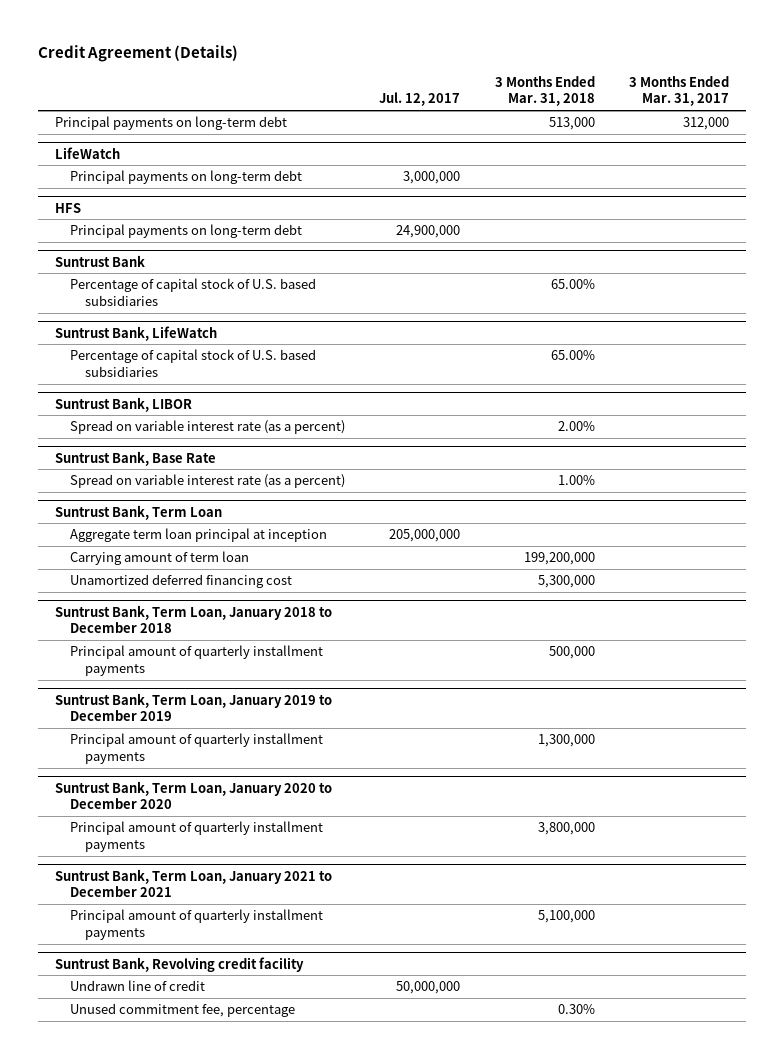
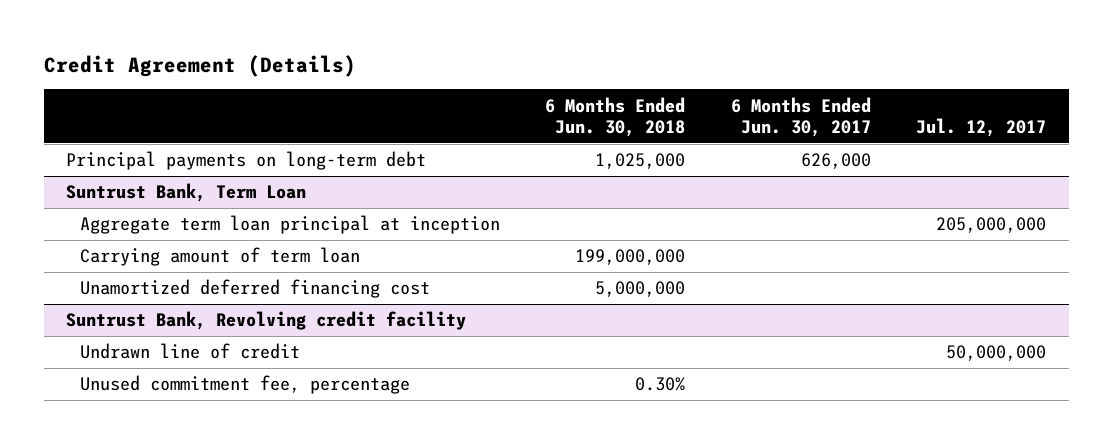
[494,75,595,107] 3 Months Ended Mar. 31, 2018 -> none
[629,75,730,107] 3 Months Ended Mar. 31, 2017 -> none
none -> [545,96,686,138] 6 Months Ended Jun. 30, 2018
none -> [730,96,871,138] 6 Months Ended Jun. 30, 2017
[54,146,120,159] LifeWatch -> none
[69,170,302,185] Principal payments on long-term debt -> none
[54,202,81,213] HFS -> none
[69,224,302,239] Principal payments on long-term debt -> none
[54,254,145,267] Suntrust Bank -> none
[69,278,316,306] Percentage of capital stock of U.S. based subsidiaries -> none
[54,325,217,341] Suntrust Bank, LifeWatch -> none
[69,349,316,377] Percentage of capital stock of U.S. based subsidiaries -> none
[54,396,192,412] Suntrust Bank, LIBOR -> none
[69,420,345,435] Spread on variable interest rate (as a percent) -> none
[54,450,216,466] Suntrust Bank, Base Rate -> none
[69,474,345,489] Spread on variable interest rate (as a percent) -> none
[54,604,332,634] Suntrust Bank, Term Loan, January 2018 to December 2018 -> none
[69,645,323,676] Principal amount of quarterly installment payments -> none
[54,692,332,722] Suntrust Bank, Term Loan, January 2019 to December 2019 -> none
[69,733,323,764] Principal amount of quarterly installment payments -> none
[54,780,332,810] Suntrust Bank, Term Loan, January 2020 to December 2020 -> none
[69,821,323,852] Principal amount of quarterly installment payments -> none
[54,868,332,898] Suntrust Bank, Term Loan, January 2021 to December 2021 -> none
[69,909,323,940] Principal amount of quarterly installment payments -> none

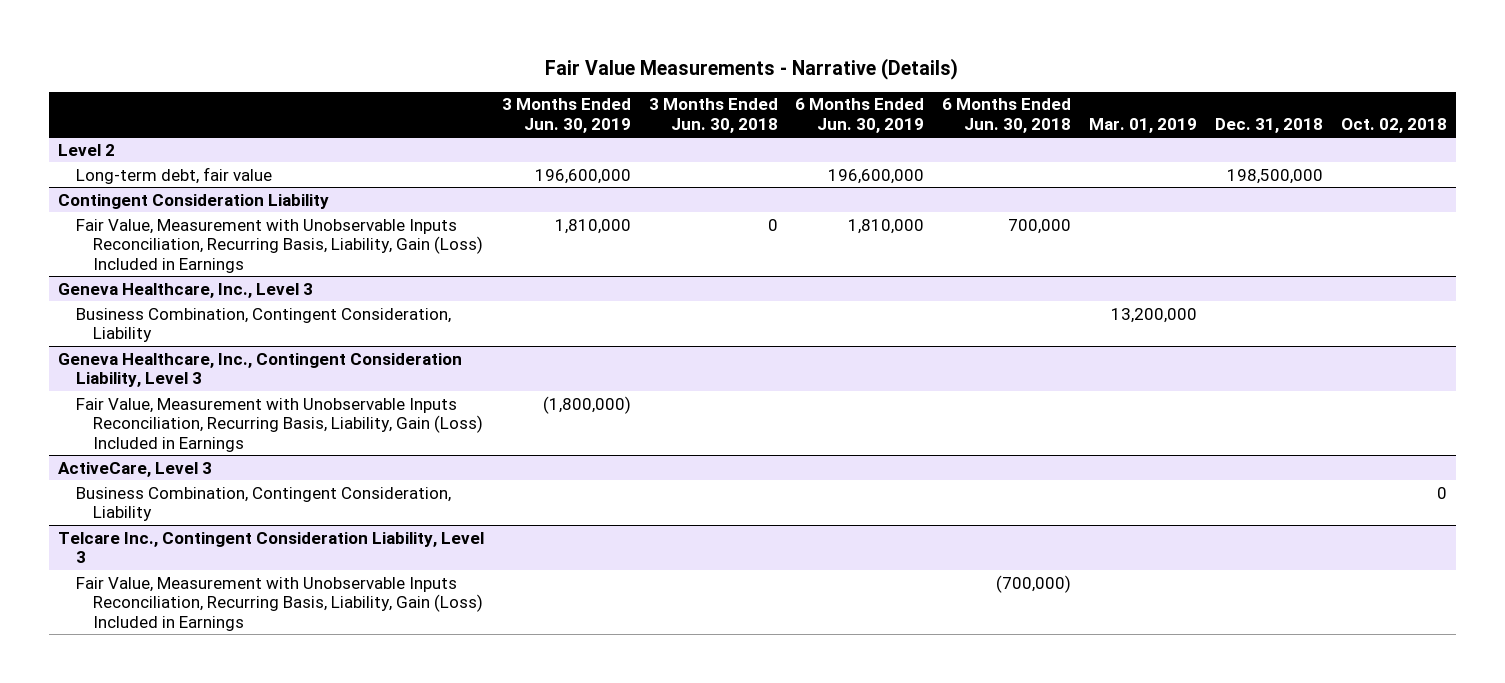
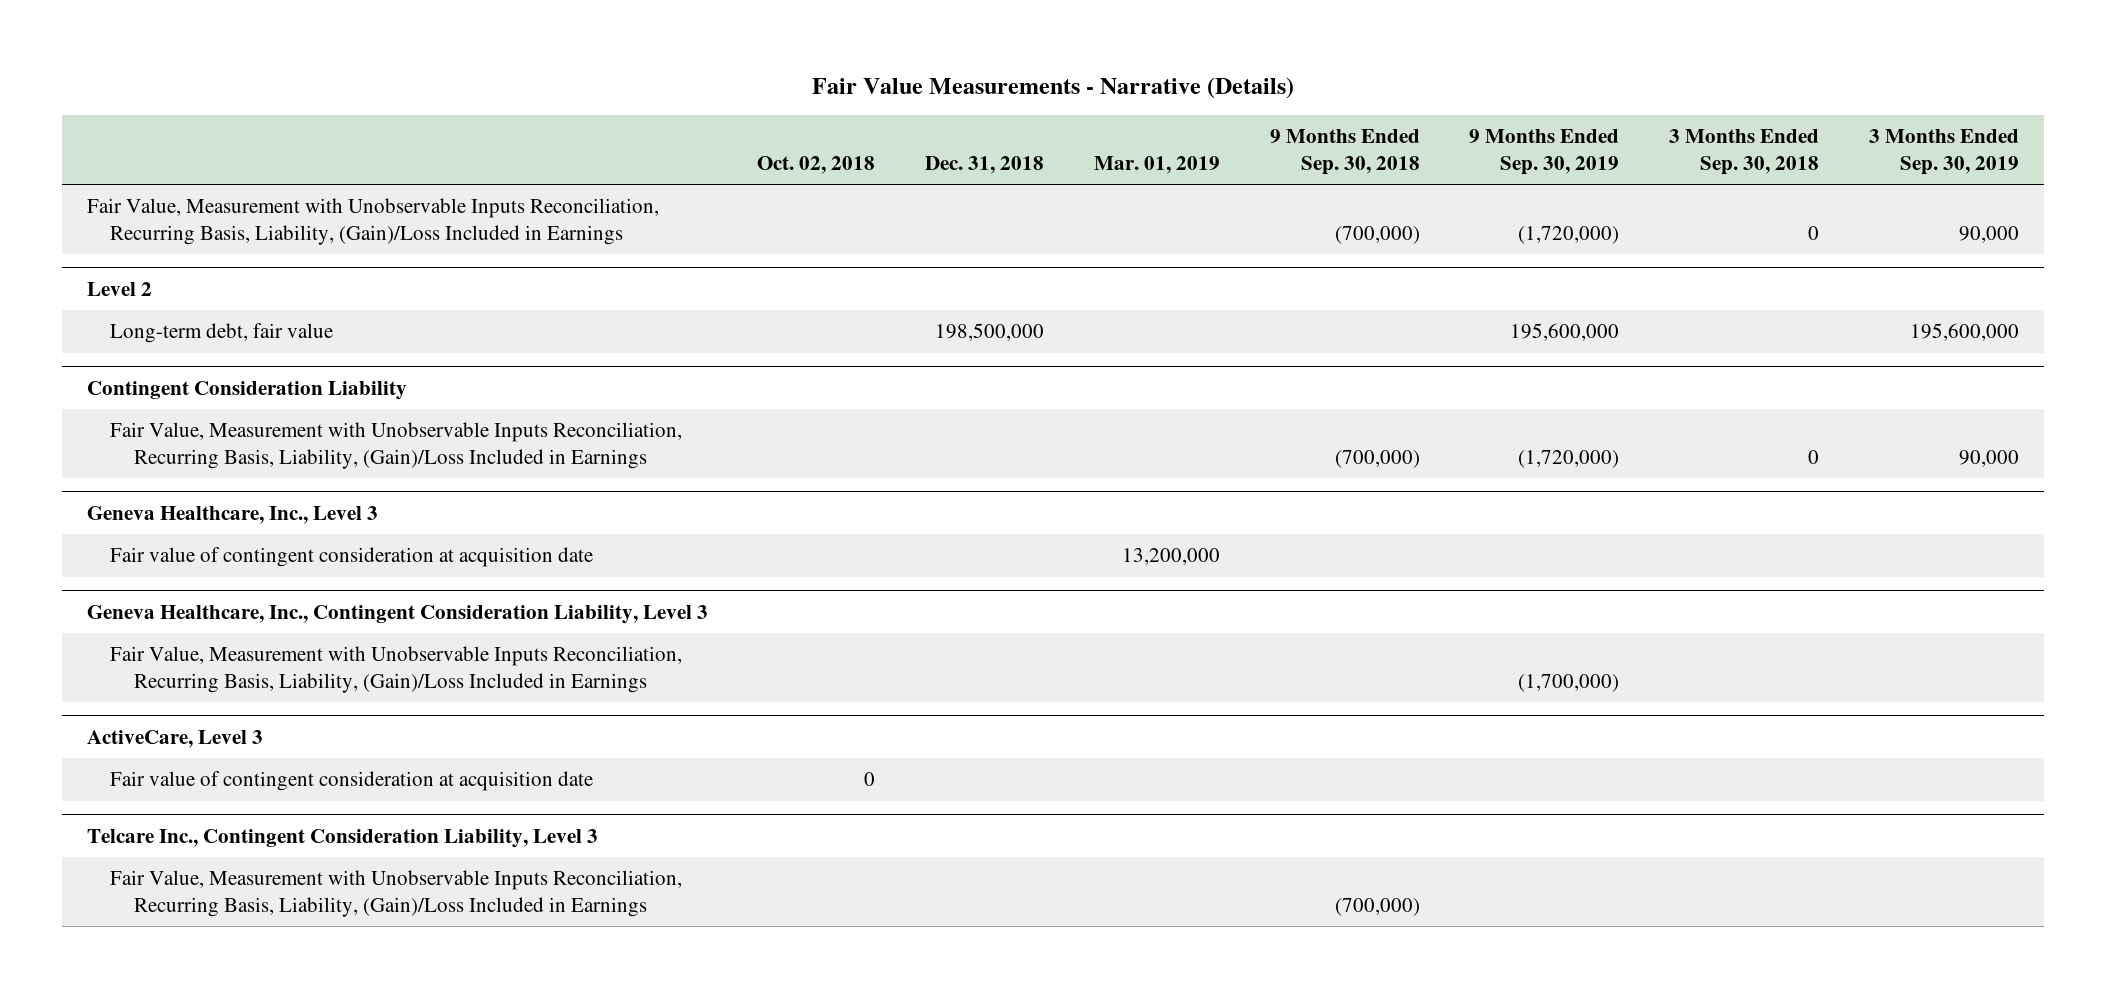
[501,98,631,133] 3 Months Ended Jun. 30, 2019 -> none
[648,98,778,133] 3 Months Ended Jun. 30, 2018 -> none
[795,98,925,133] 6 Months Ended Jun. 30, 2019 -> none
[942,98,1072,133] 6 Months Ended Jun. 30, 2018 -> none
none -> [1269,129,1420,175] 9 Months Ended Sep. 30, 2018
none -> [1469,129,1620,175] 9 Months Ended Sep. 30, 2019
none -> [1669,129,1820,175] 3 Months Ended Sep. 30, 2018
none -> [1868,129,2019,175] 3 Months Ended Sep. 30, 2019
none -> [86,198,659,245] Fair Value, Measurement with Unobservable Inputs Reconciliation, Recurring Basis, Liability, (Gain)/Loss Included in Earnings
[75,218,484,273] Fair Value, Measurement with Unobservable Inputs Reconciliation, Recurring Basis, Liability, Gain (Loss) Included in Earnings -> [110,422,683,469] Fair Value, Measurement with Unobservable Inputs Reconciliation, Recurring Basis, Liability, (Gain)/Loss Included in Earnings
[75,307,451,343] Business Combination, Contingent Consideration, Liability -> [110,547,594,568] Fair value of contingent consideration at acquisition date
[75,397,484,452] Fair Value, Measurement with Unobservable Inputs Reconciliation, Recurring Basis, Liability, Gain (Loss) Included in Earnings -> [110,646,683,693] Fair Value, Measurement with Unobservable Inputs Reconciliation, Recurring Basis, Liability, (Gain)/Loss Included in Earnings
[75,486,451,522] Business Combination, Contingent Consideration, Liability -> [110,771,594,792] Fair value of contingent consideration at acquisition date
[75,576,484,631] Fair Value, Measurement with Unobservable Inputs Reconciliation, Recurring Basis, Liability, Gain (Loss) Included in Earnings -> [110,870,683,917] Fair Value, Measurement with Unobservable Inputs Reconciliation, Recurring Basis, Liability, (Gain)/Loss Included in Earnings

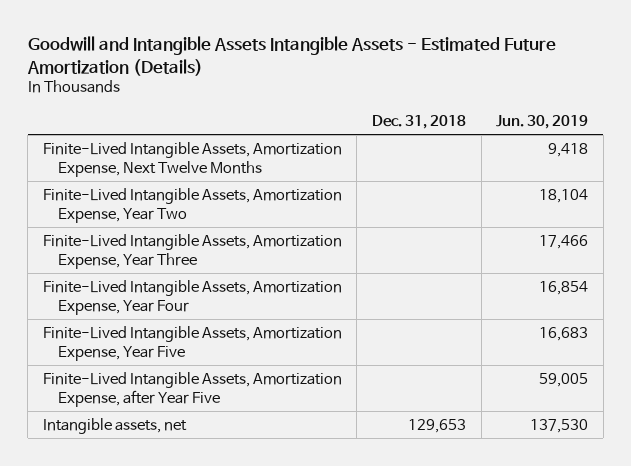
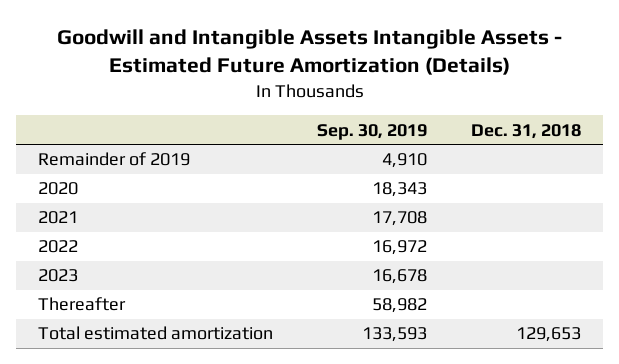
[496,114,589,129] Jun. 30, 2019 -> none
none -> [317,123,428,140] Sep. 30, 2019
[42,141,342,177] Finite-Lived Intangible Assets, Amortization Expense, Next Twelve Months -> [38,152,191,167] Remainder of 2019
[42,187,342,223] Finite-Lived Intangible Assets, Amortization Expense, Year Two -> [38,182,79,196] 2020
[42,233,342,269] Finite-Lived Intangible Assets, Amortization Expense, Year Three -> [38,211,79,225] 2021
[42,279,342,315] Finite-Lived Intangible Assets, Amortization Expense, Year Four -> [38,240,79,254] 2022
[42,325,342,361] Finite-Lived Intangible Assets, Amortization Expense, Year Five -> [38,269,79,283] 2023
[42,371,342,407] Finite-Lived Intangible Assets, Amortization Expense, after Year Five -> [38,297,127,312] Thereafter
[42,417,187,434] Intangible assets, net -> [38,326,274,341] Total estimated amortization

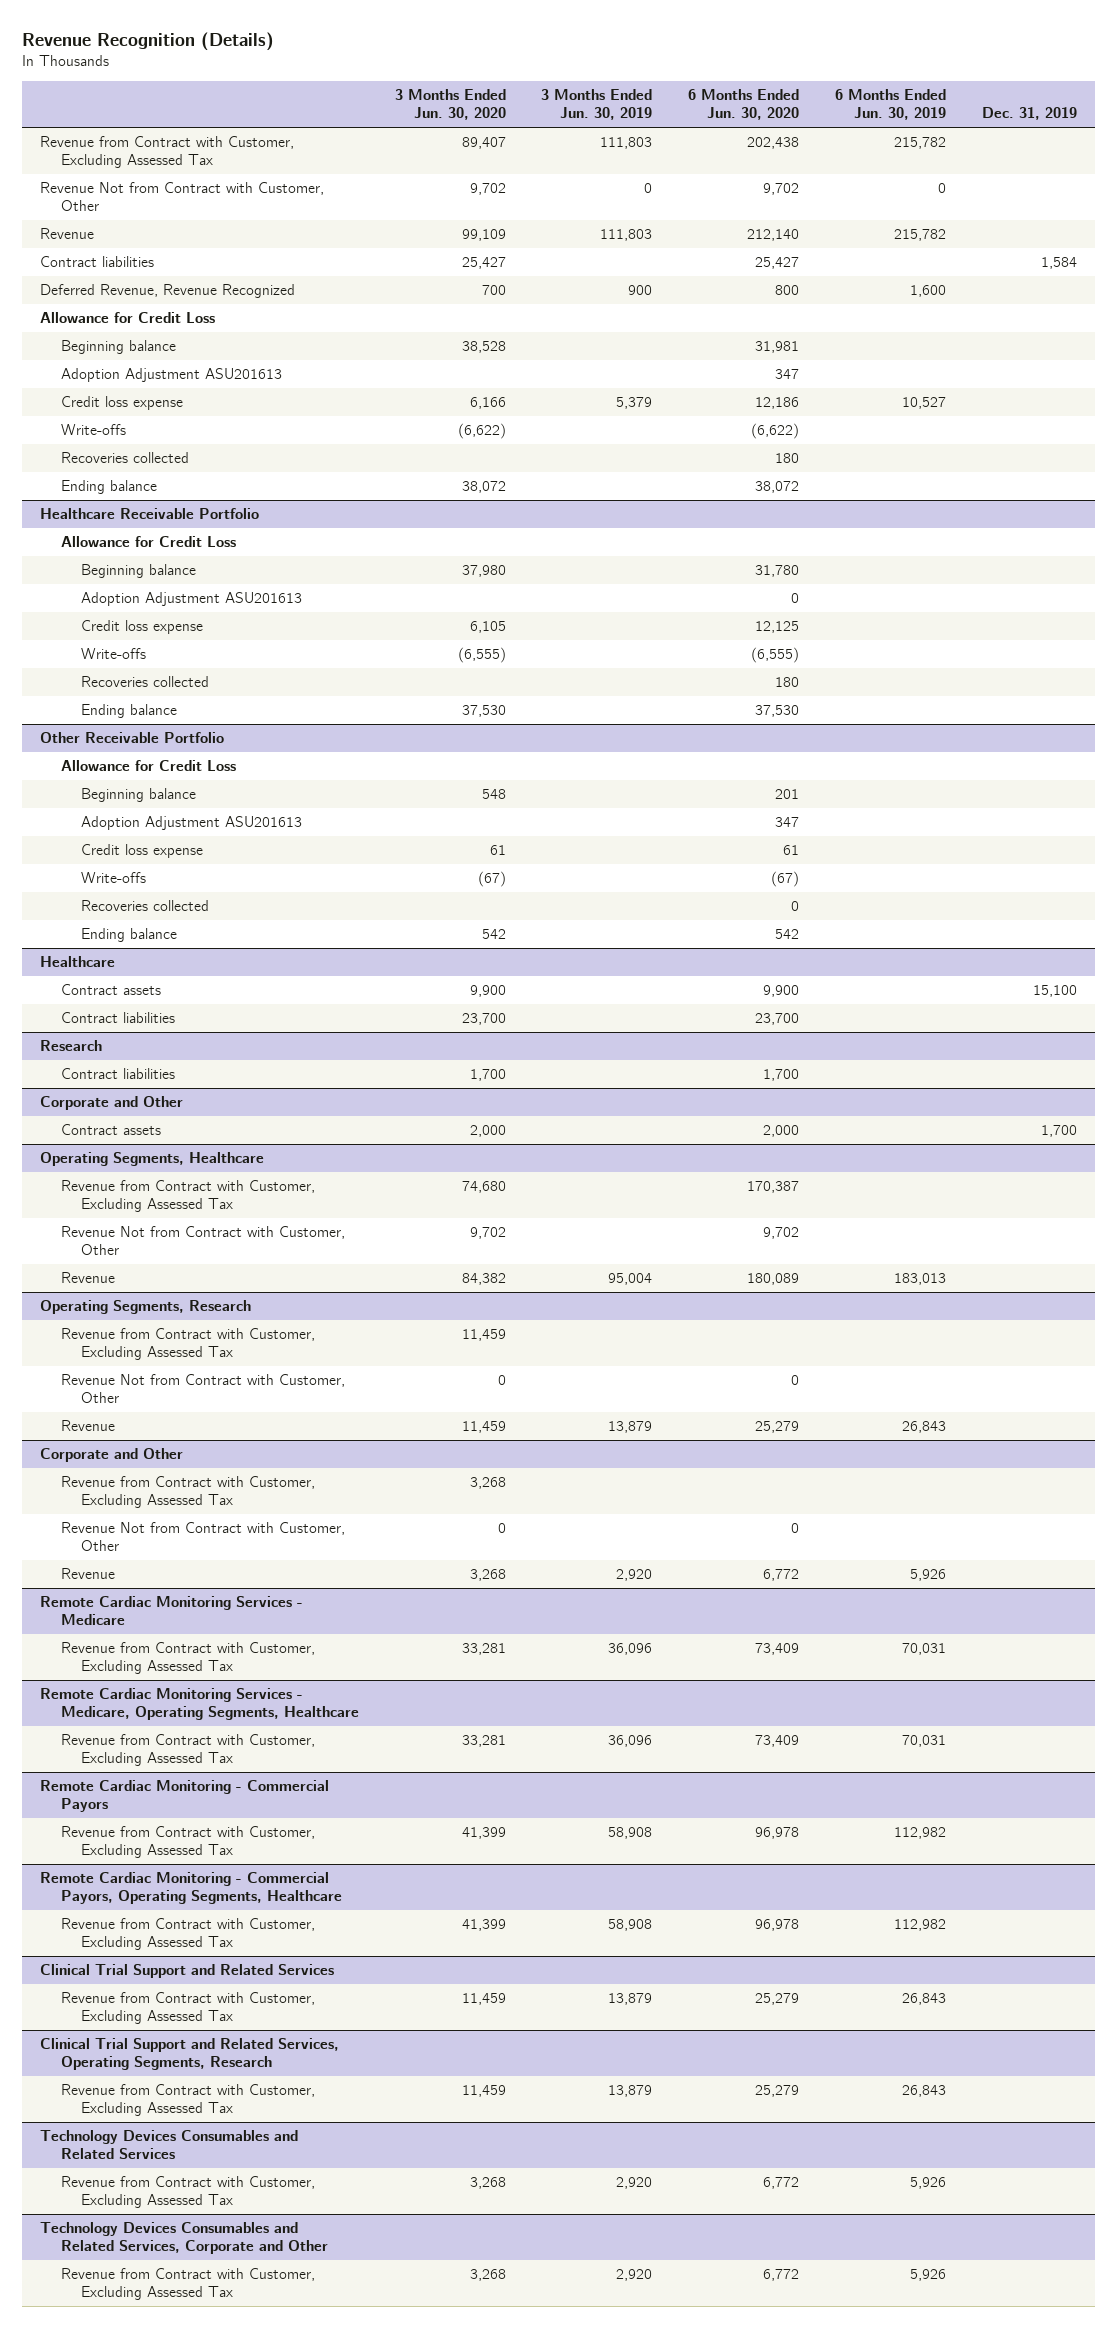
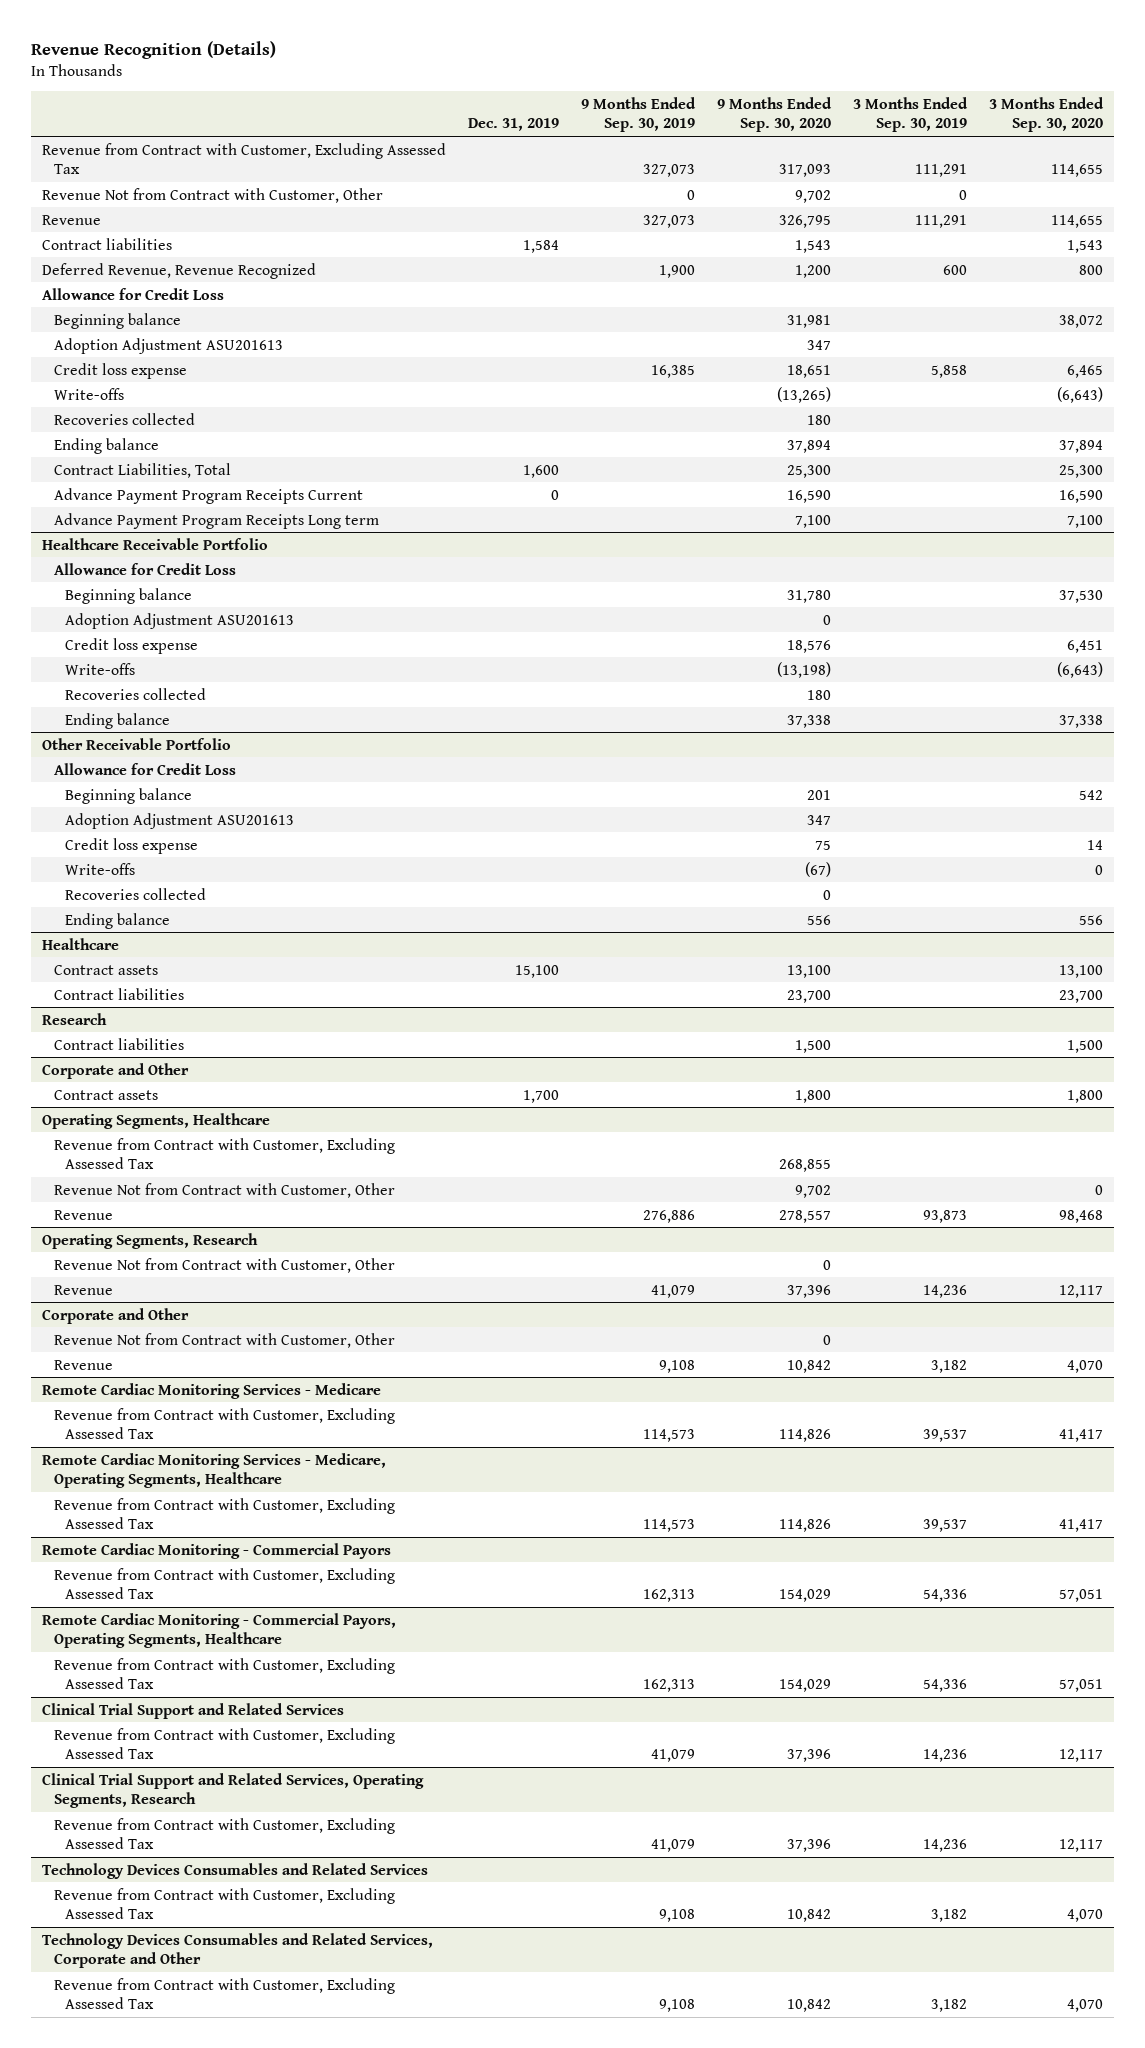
[394,89,506,121] 3 Months Ended Jun. 30, 2020 -> none
[541,89,653,121] 3 Months Ended Jun. 30, 2019 -> none
[688,89,800,121] 6 Months Ended Jun. 30, 2020 -> none
[834,89,946,121] 6 Months Ended Jun. 30, 2019 -> none
none -> [580,96,696,133] 9 Months Ended Sep. 30, 2019
none -> [716,96,832,133] 9 Months Ended Sep. 30, 2020
none -> [852,96,968,133] 3 Months Ended Sep. 30, 2019
none -> [988,96,1104,133] 3 Months Ended Sep. 30, 2020
none -> [53,462,231,478] Contract Liabilities, Total
none -> [53,487,363,504] Advance Payment Program Receipts Current
none -> [53,512,379,529] Advance Payment Program Receipts Long term
[60,1328,315,1361] Revenue from Contract with Customer, Excluding Assessed Tax -> none
[60,1476,315,1509] Revenue from Contract with Customer, Excluding Assessed Tax -> none

